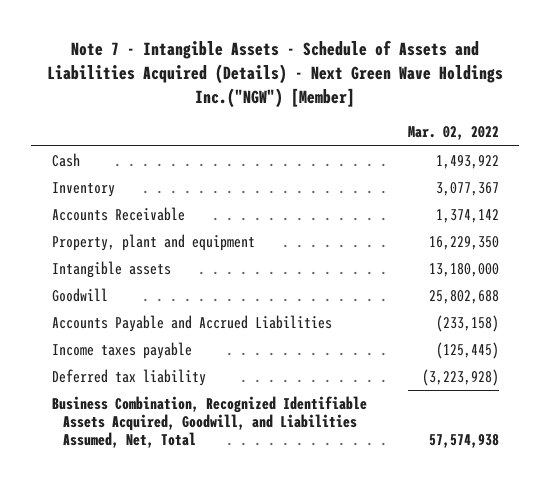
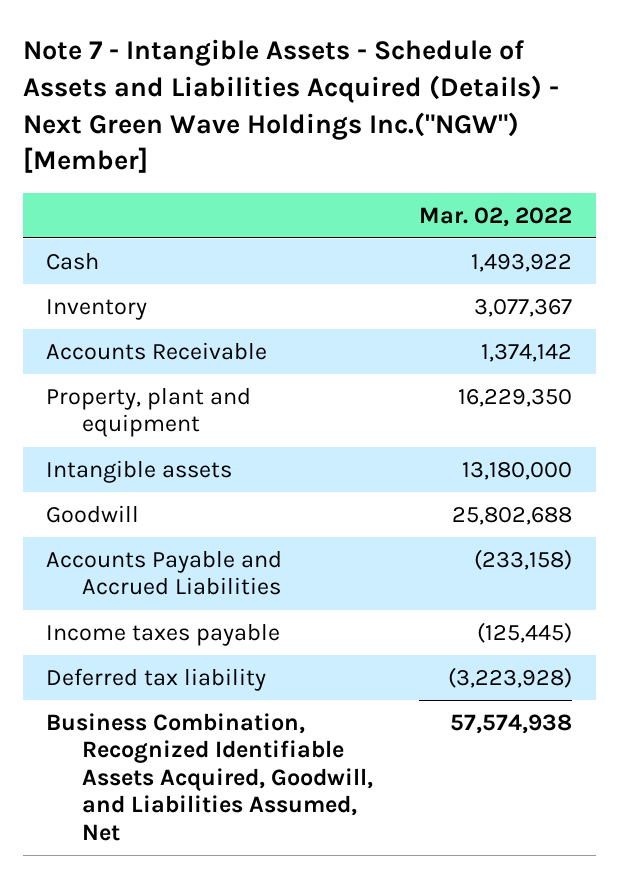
[51,396,367,449] Business Combination, Recognized Identifiable Assets Acquired, Goodwill, and Liabilities Assumed, Net, Total -> [46,712,373,841] Business Combination, Recognized Identifiable Assets Acquired, Goodwill, and Liabilities Assumed, Net

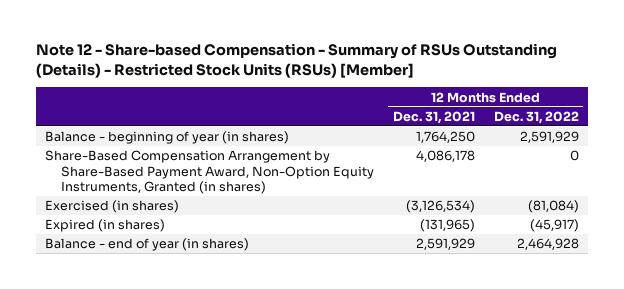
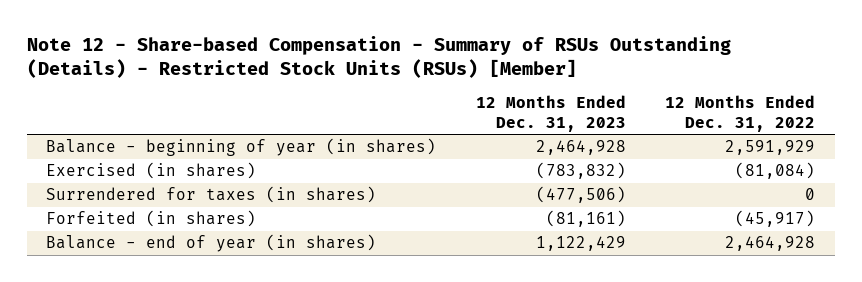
[392,110,475,124] Dec. 31, 2021 -> none
none -> [475,95,626,133] 12 Months Ended Dec. 31, 2023
[45,150,374,195] Share-Based Compensation Arrangement by Share-Based Payment Award, Non-Option Equity Instruments, Granted (in shares) -> none
none -> [46,186,377,204] Surrendered for taxes (in shares)
[45,219,166,233] Expired (in shares) -> [46,210,257,228] Forfeited (in shares)

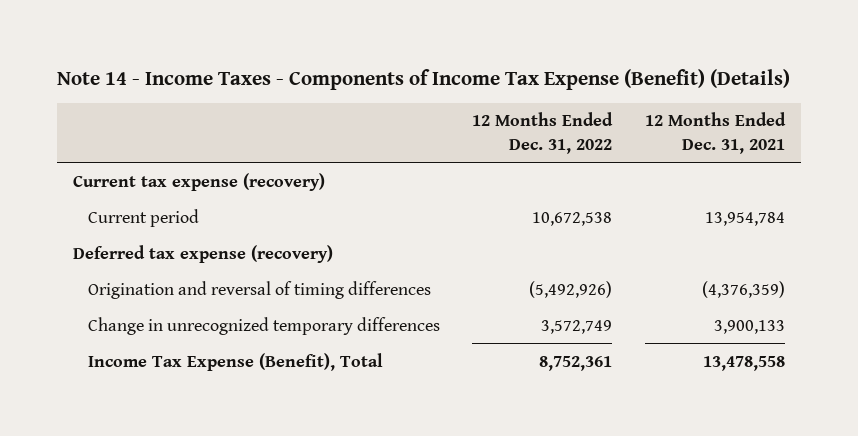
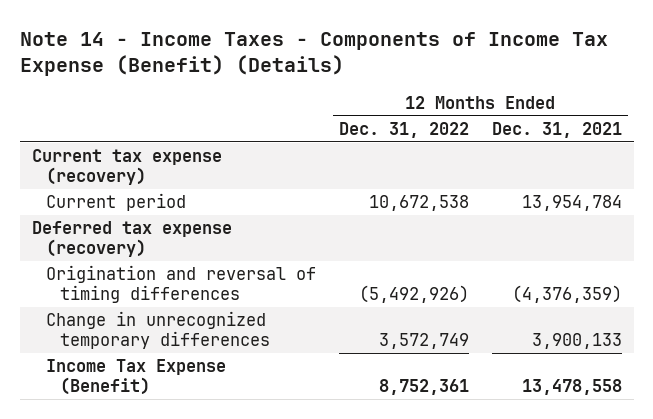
[87,352,383,371] Income Tax Expense (Benefit), Total -> [45,359,226,396] Income Tax Expense (Benefit)

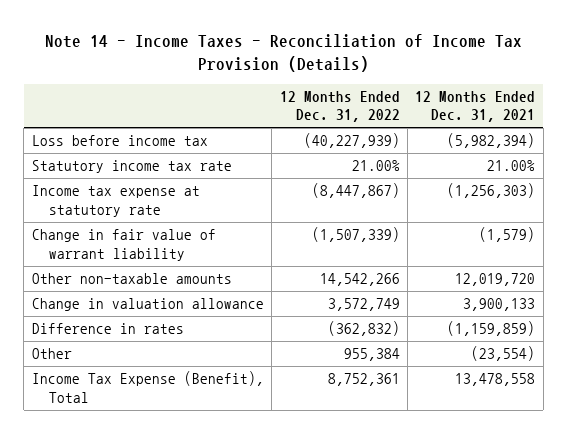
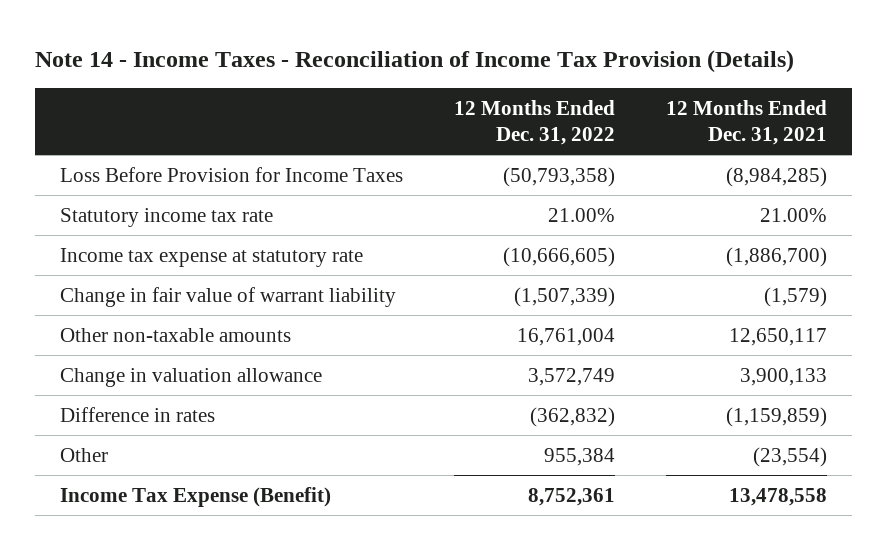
[31,135,208,147] Loss before income tax -> [60,166,404,182] Loss Before Provision for Income Taxes
[303,133,400,149] (40,227,939) -> [503,166,616,187] (50,793,358)
[447,133,536,149] (5,982,394) -> [725,166,827,187] (8,984,285)
[311,183,400,199] (8,447,867) -> [503,246,616,267] (10,666,605)
[447,183,536,199] (1,256,303) -> [725,246,827,267] (1,886,700)
[319,273,400,287] 14,542,266 -> [517,327,616,346] 16,761,004
[455,273,536,287] 12,019,720 -> [728,327,827,346] 12,650,117
[31,371,264,403] Income Tax Expense (Benefit), Total -> [60,486,332,507] Income Tax Expense (Benefit)

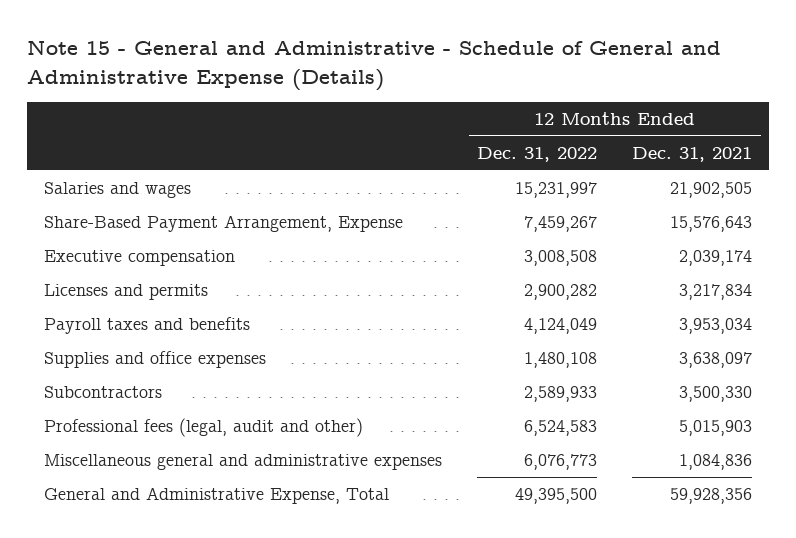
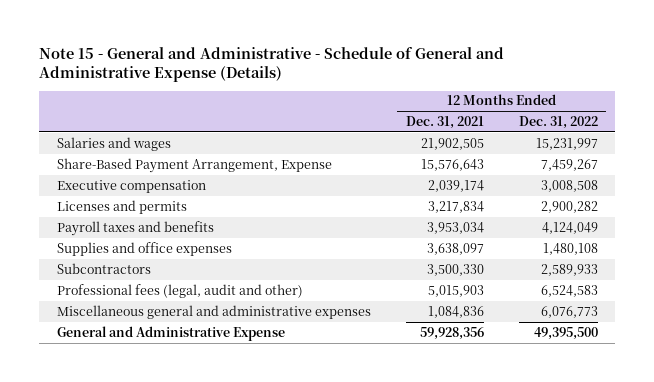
[44,487,390,505] General and Administrative Expense, Total -> [56,325,285,341] General and Administrative Expense

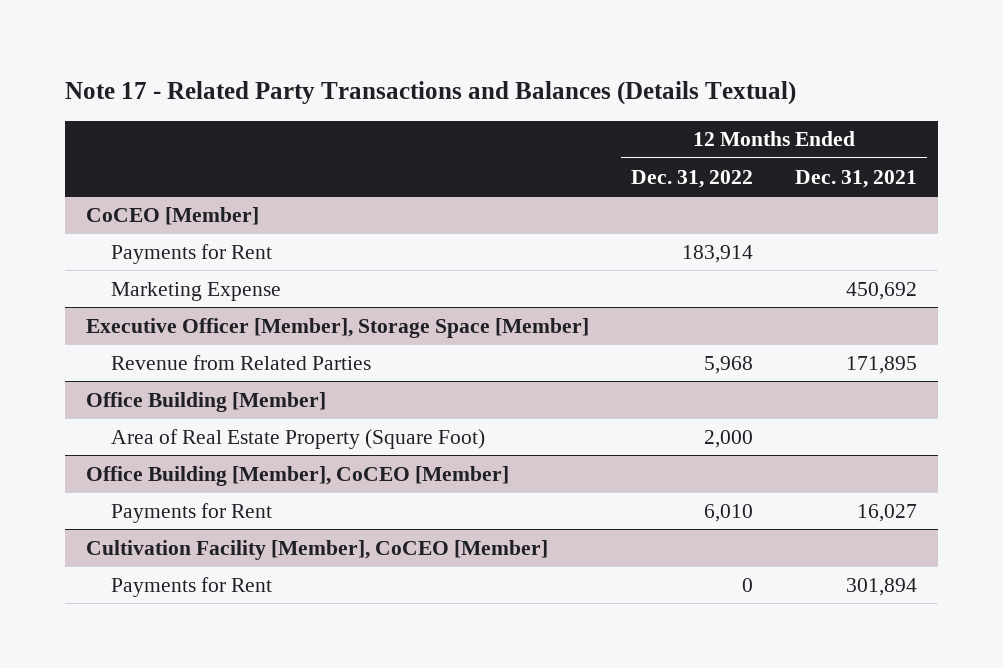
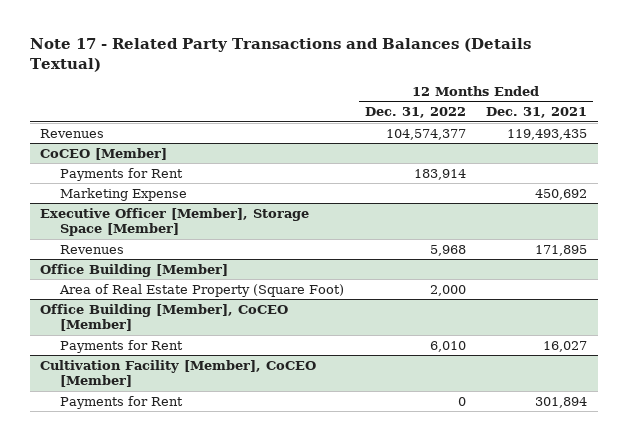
none -> [40,128,105,138] Revenues
[110,354,371,370] Revenue from Related Parties -> [59,244,124,254] Revenues

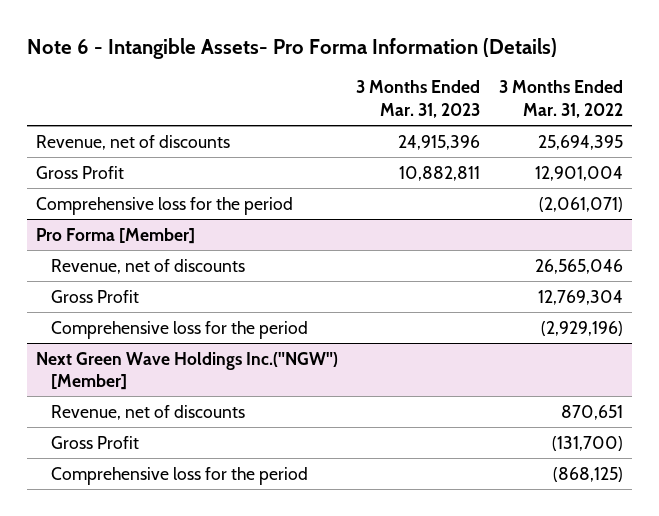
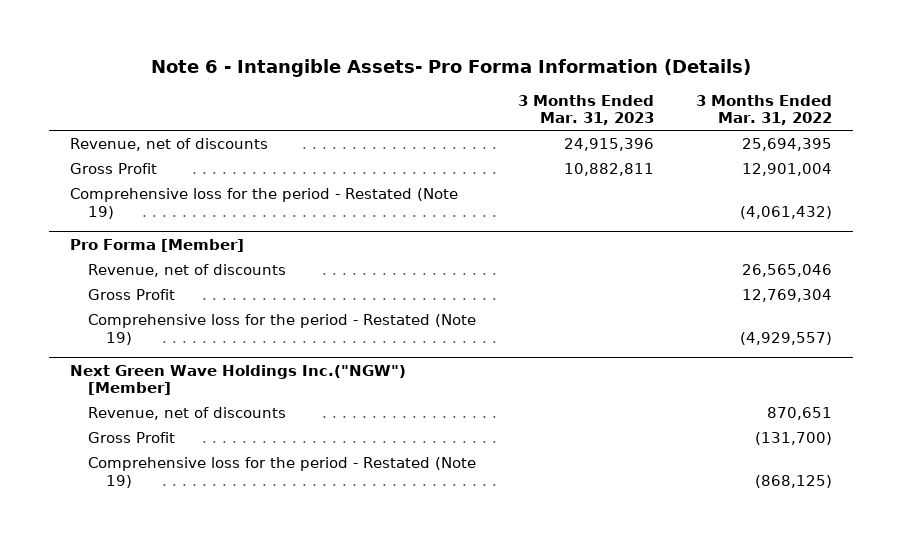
[35,196,293,215] Comprehensive loss for the period -> [70,187,459,219] Comprehensive loss for the period - Restated (Note 19)
[539,196,624,212] (2,061,071) -> [740,205,833,219] (4,061,432)
[50,320,308,339] Comprehensive loss for the period -> [88,313,477,345] Comprehensive loss for the period - Restated (Note 19)
[541,320,624,336] (2,929,196) -> [740,331,833,345] (4,929,557)
[50,466,308,485] Comprehensive loss for the period -> [88,456,477,488] Comprehensive loss for the period - Restated (Note 19)

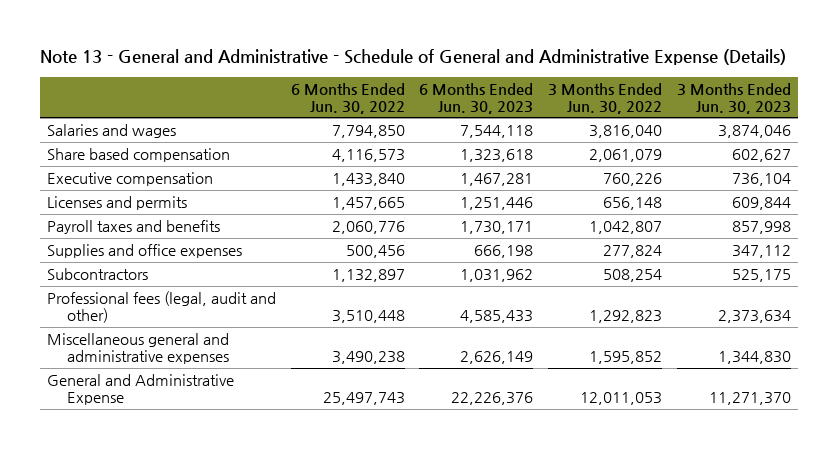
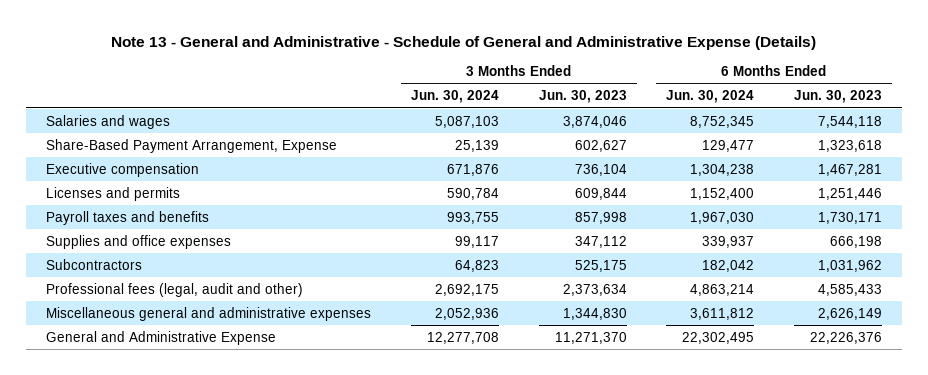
[290,82,405,114] 6 Months Ended Jun. 30, 2022 -> none
[548,82,663,114] 3 Months Ended Jun. 30, 2022 -> none
none -> [410,90,499,104] Jun. 30, 2024
none -> [666,90,755,104] Jun. 30, 2024
[47,147,231,162] Share based compensation -> [45,138,337,153] Share-Based Payment Arrangement, Expense

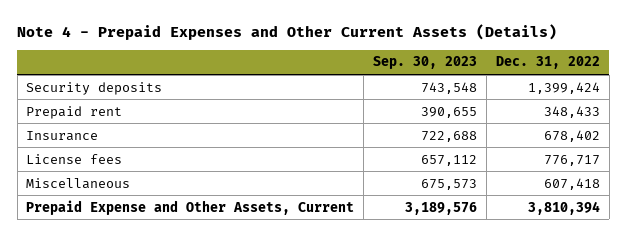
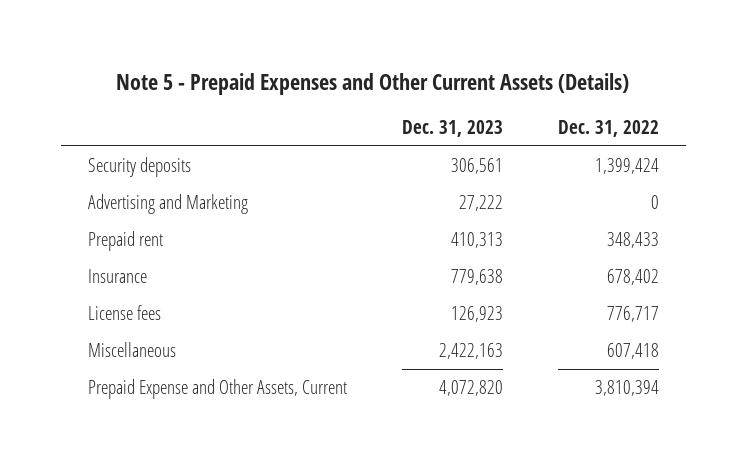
[17,23,558,40] Note 4 - Prepaid Expenses and Other Current Assets (Details) -> [116,72,630,95] Note 5 - Prepaid Expenses and Other Current Assets (Details)
[373,56,478,70] Sep. 30, 2023 -> none
none -> [401,119,503,137] Dec. 31, 2023
none -> [88,194,249,215] Advertising and Marketing

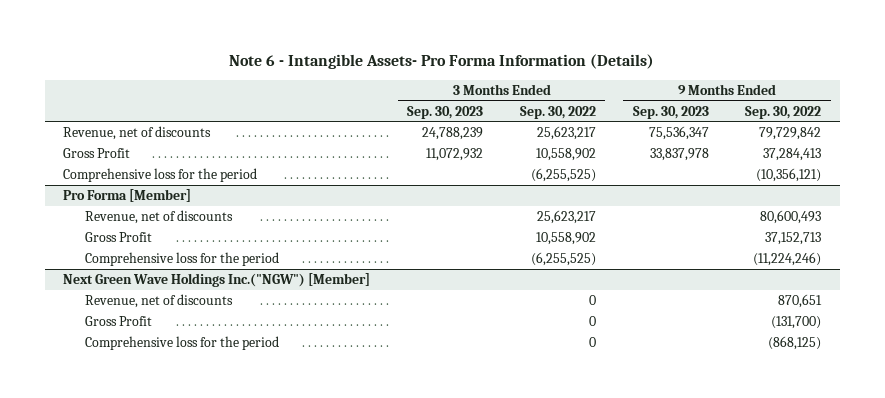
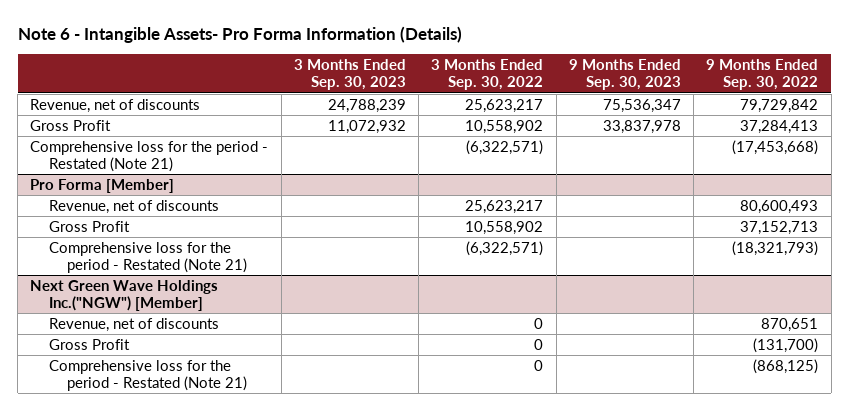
[63,168,258,183] Comprehensive loss for the period -> [30,140,269,172] Comprehensive loss for the period - Restated (Note 21)
[530,168,596,183] (6,255,525) -> [466,139,544,155] (6,322,571)
[756,168,822,183] (10,356,121) -> [732,139,819,155] (17,453,668)
[84,252,279,267] Comprehensive loss for the period -> [48,241,248,273] Comprehensive loss for the period - Restated (Note 21)
[530,252,596,267] (6,255,525) -> [466,240,544,256] (6,322,571)
[753,252,822,267] (11,224,246) -> [732,240,819,256] (18,321,793)
[84,336,279,351] Comprehensive loss for the period -> [48,359,248,391] Comprehensive loss for the period - Restated (Note 21)

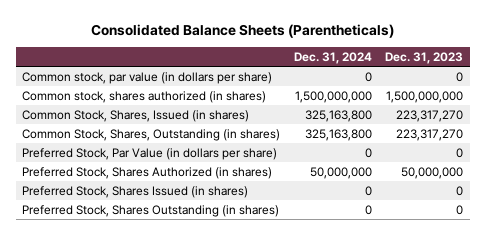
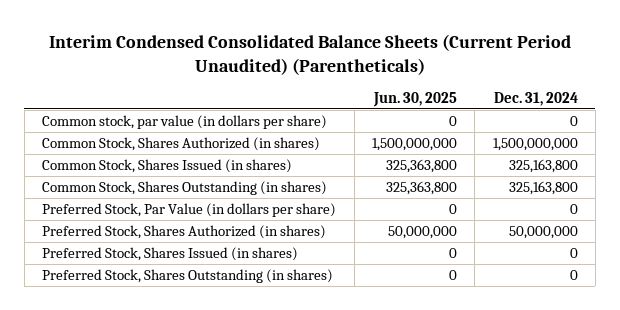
[90,23,394,38] Consolidated Balance Sheets (Parentheticals) -> [48,33,571,75] Interim Condensed Consolidated Balance Sheets (Current Period Unaudited) (Parentheticals)
[385,51,464,64] Dec. 31, 2023 -> none
none -> [372,92,457,108] Jun. 30, 2025
[22,90,267,103] Common stock, shares authorized (in shares) -> [42,137,321,152] Common Stock, Shares Authorized (in shares)
[22,109,250,122] Common Stock, Shares, Issued (in shares) -> [42,159,293,174] Common Stock, Shares Issued (in shares)
[22,128,281,141] Common Stock, Shares, Outstanding (in shares) -> [42,181,328,196] Common Stock, Shares Outstanding (in shares)

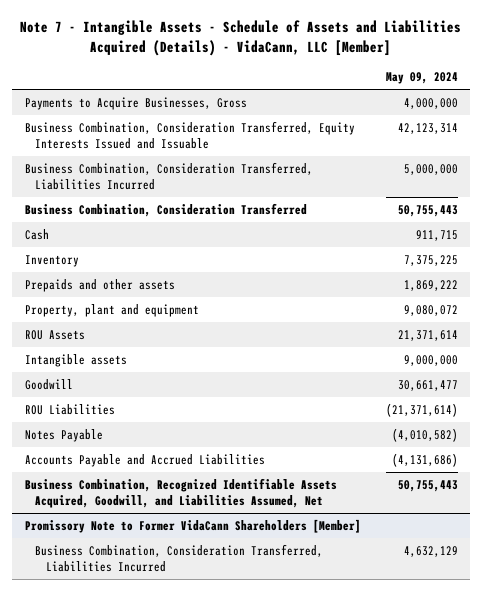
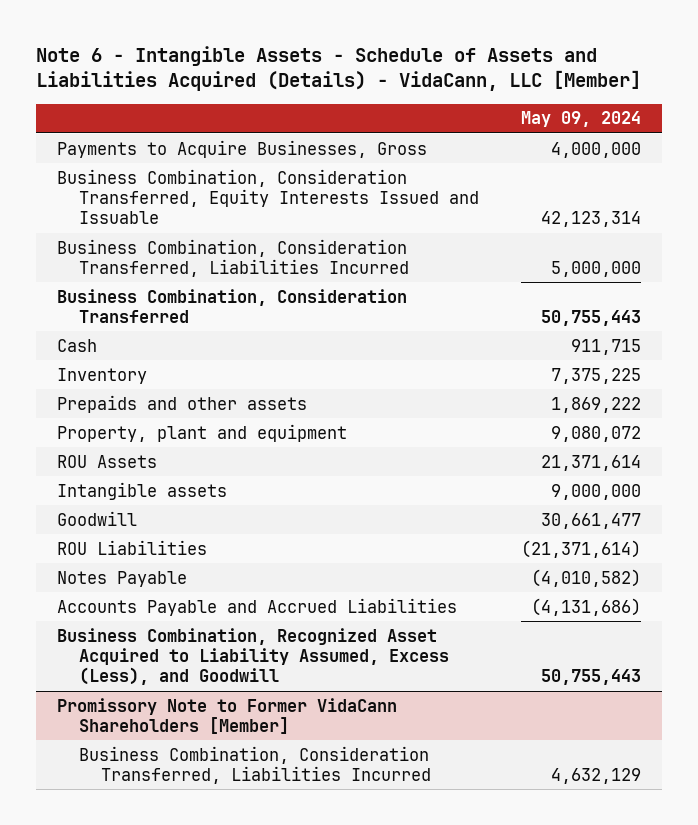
[20,20,462,56] Note 7 - Intangible Assets - Schedule of Assets and Liabilities Acquired (Details) - VidaCann, LLC [Member] -> [36,45,642,92] Note 6 - Intangible Assets - Schedule of Assets and Liabilities Acquired (Details) - VidaCann, LLC [Member]
[24,477,337,509] Business Combination, Recognized Identifiable Assets Acquired, Goodwill, and Liabilities Assumed, Net -> [56,627,450,686] Business Combination, Recognized Asset Acquired to Liability Assumed, Excess (Less), and Goodwill

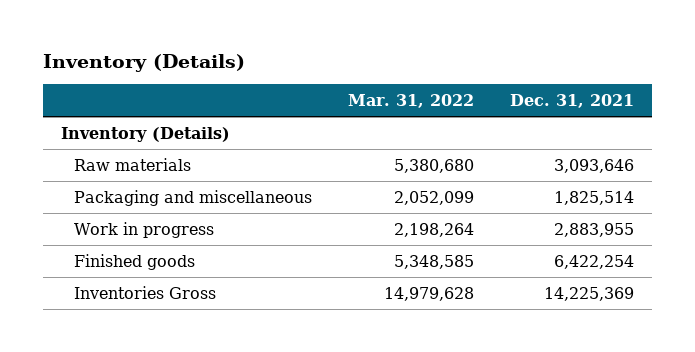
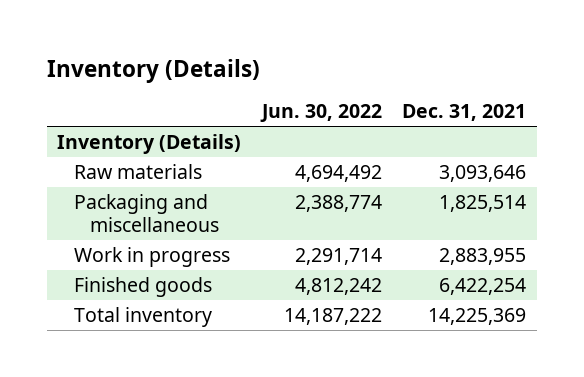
[348,93,475,108] Mar. 31, 2022 -> none
none -> [259,104,382,123] Jun. 30, 2022
[74,286,217,300] Inventories Gross -> [73,306,212,327] Total inventory

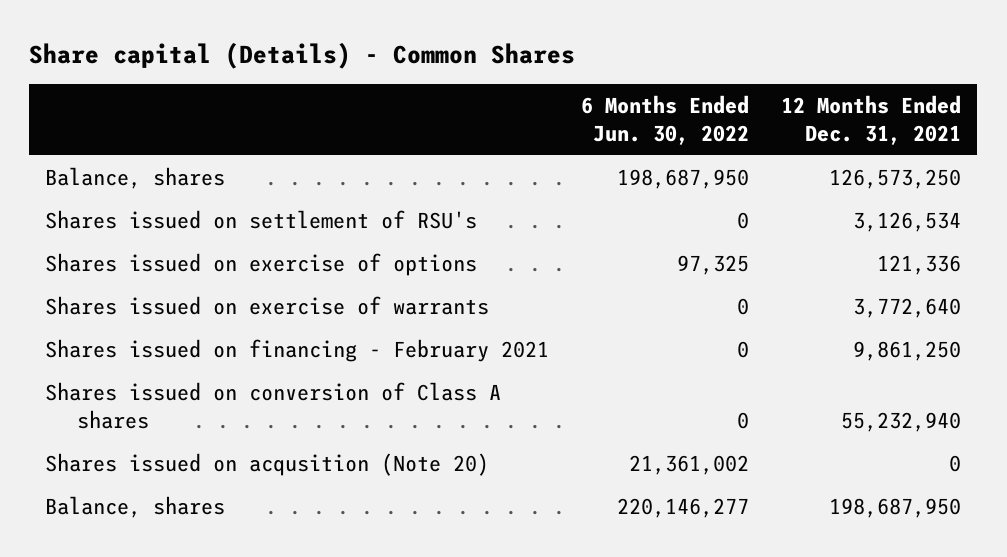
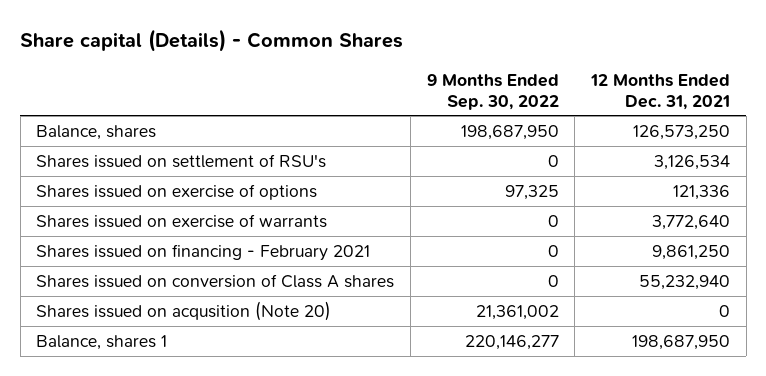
[581,94,750,145] 6 Months Ended Jun. 30, 2022 -> none
none -> [426,73,559,110] 9 Months Ended Sep. 30, 2022
[45,495,226,518] Balance, shares -> [36,334,168,350] Balance, shares 1

